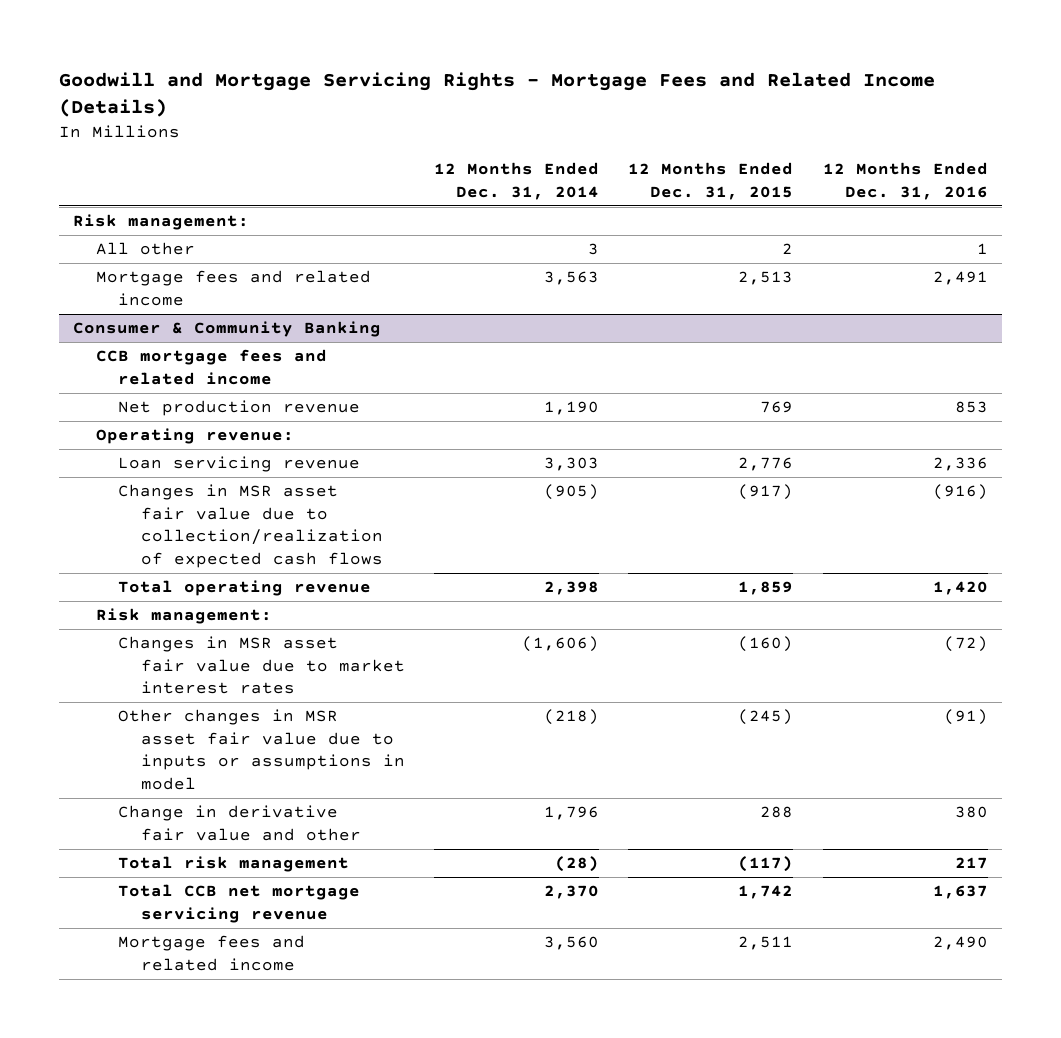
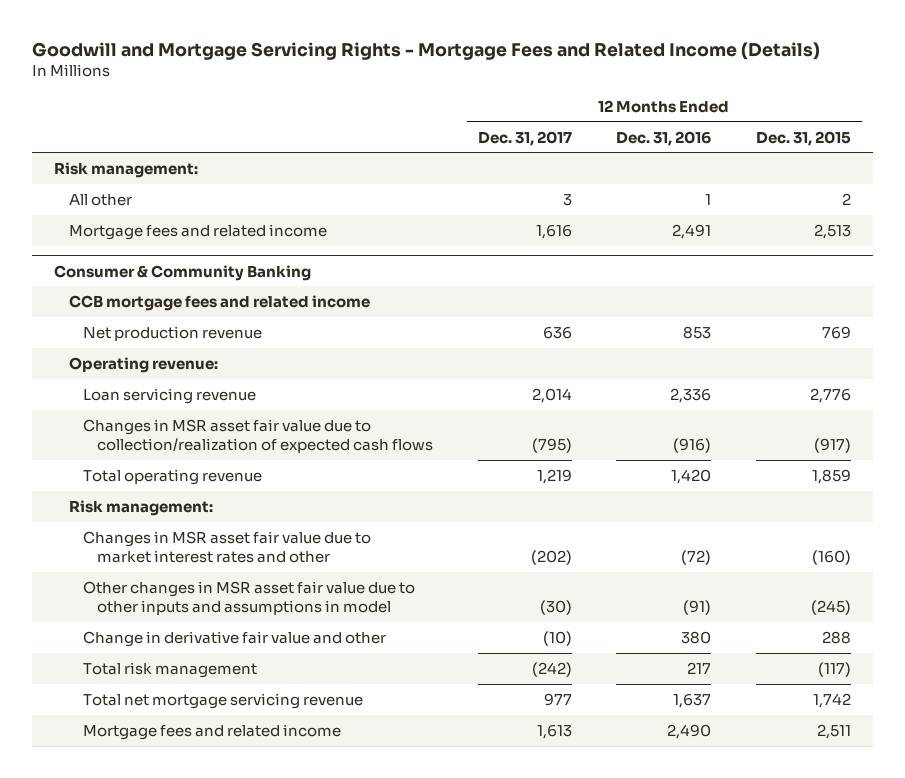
[433,162,599,200] 12 Months Ended Dec. 31, 2014 -> none
none -> [477,130,572,146] Dec. 31, 2017
[118,636,405,695] Changes in MSR asset fair value due to market interest rates -> [83,530,372,564] Changes in MSR asset fair value due to market interest rates and other
[118,709,405,790] Other changes in MSR asset fair value due to inputs or assumptions in model -> [83,580,416,616] Other changes in MSR asset fair value due to other inputs and assumptions in model
[118,884,361,923] Total CCB net mortgage servicing revenue -> [83,692,364,709] Total net mortgage servicing revenue

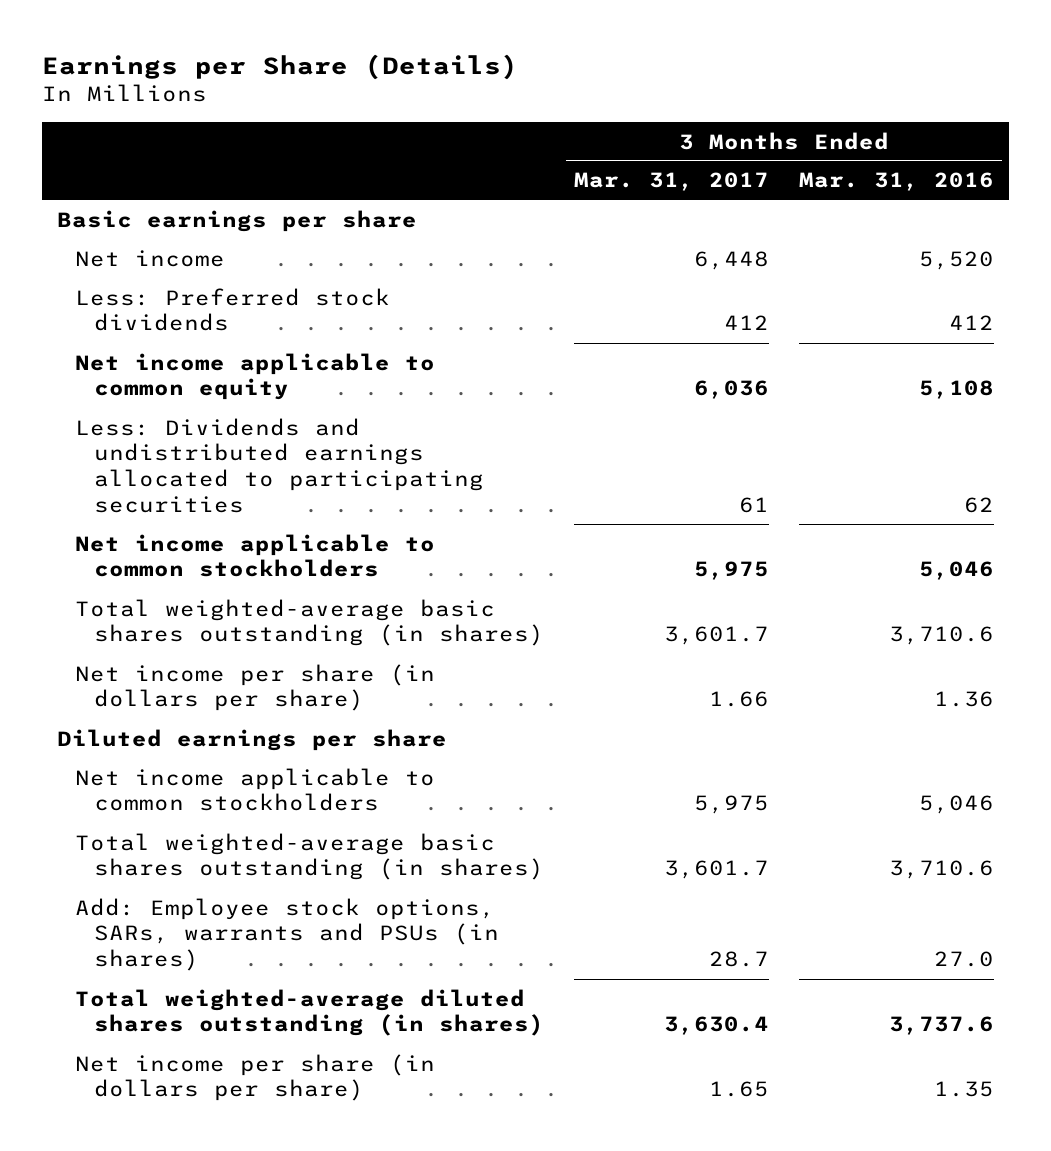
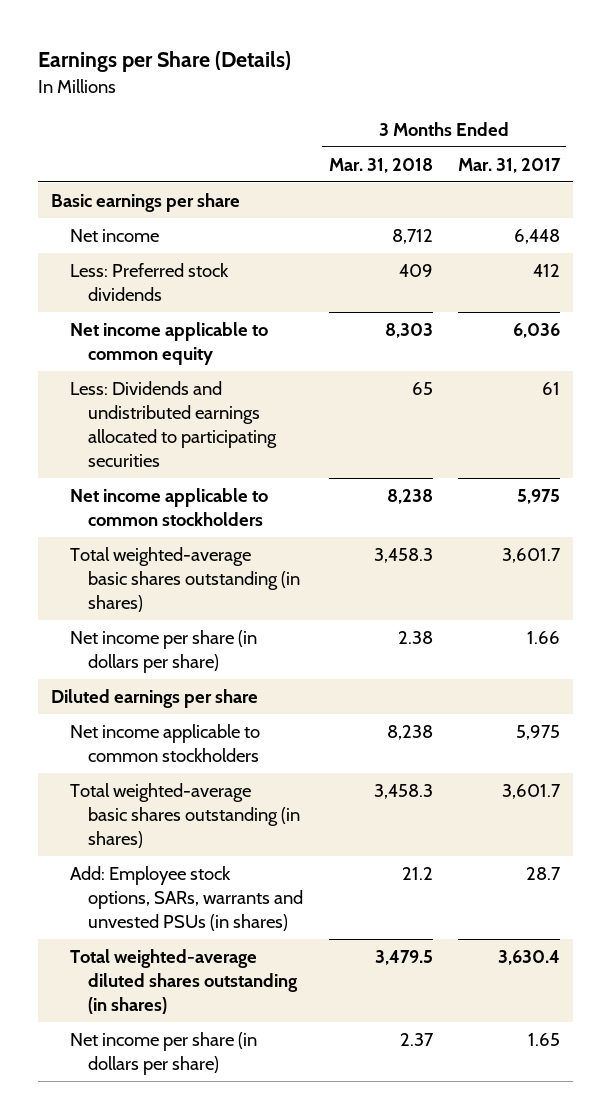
[798,172,994,192] Mar. 31, 2016 -> none
none -> [328,157,433,173] Mar. 31, 2018
[75,897,499,972] Add: Employee stock options, SARs, warrants and PSUs (in shares) -> [69,866,304,931] Add: Employee stock options, SARs, warrants and unvested PSUs (in shares)

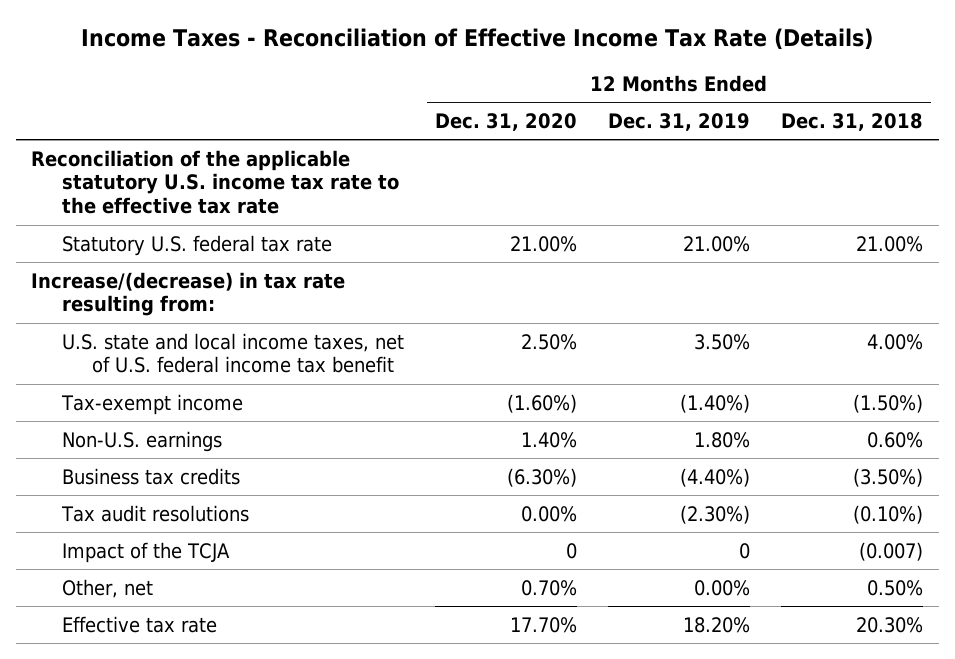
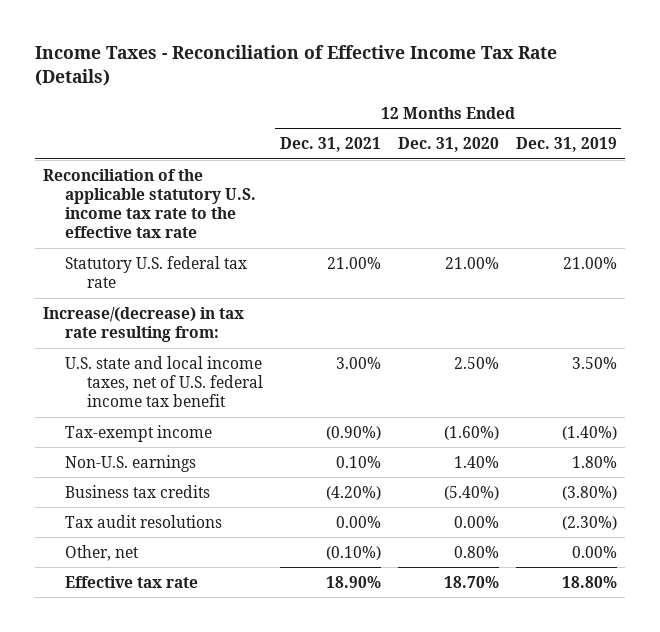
[781,112,924,131] Dec. 31, 2018 -> none
none -> [279,136,381,152] Dec. 31, 2021
[506,467,577,487] (6.30%) -> [443,485,499,500] (5.40%)
[680,467,751,487] (4.40%) -> [561,485,617,500] (3.80%)
[61,541,230,563] Impact of the TCJA -> none
[520,579,577,596] 0.70% -> [453,545,499,558] 0.80%
[509,616,577,633] 17.70% -> [443,575,499,588] 18.70%
[683,616,751,633] 18.20% -> [561,575,617,588] 18.80%

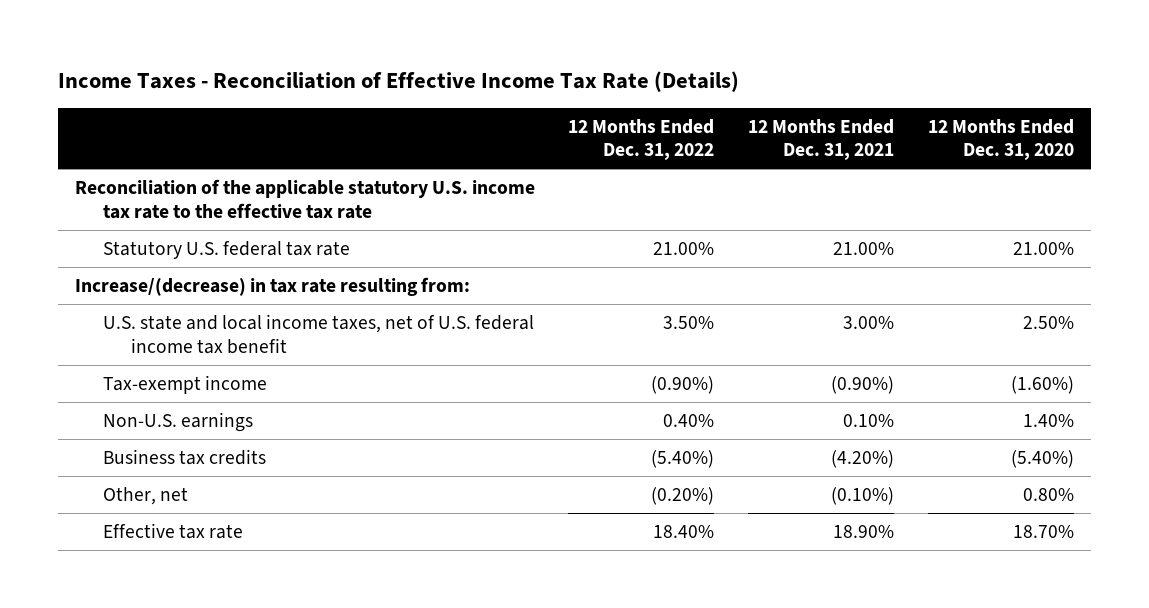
[515,136,617,152] Dec. 31, 2019 -> none
none -> [568,118,715,161] 12 Months Ended Dec. 31, 2022
[64,514,222,528] Tax audit resolutions -> none

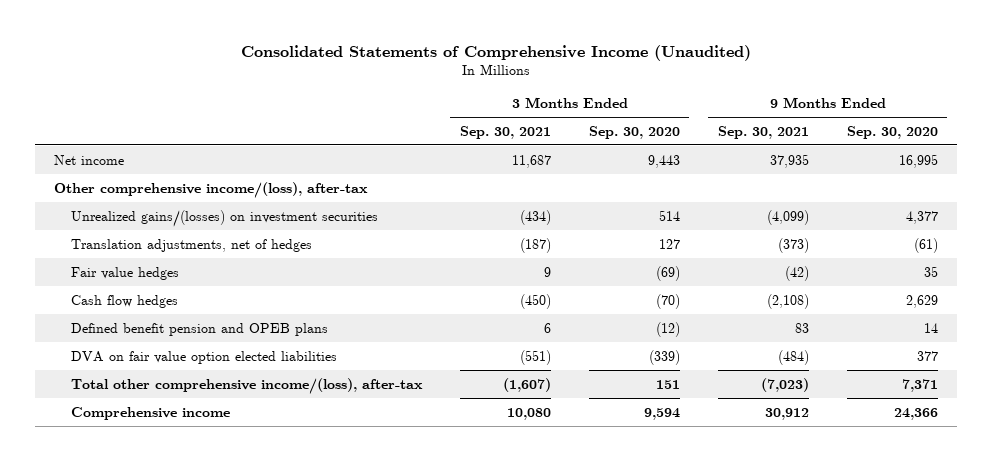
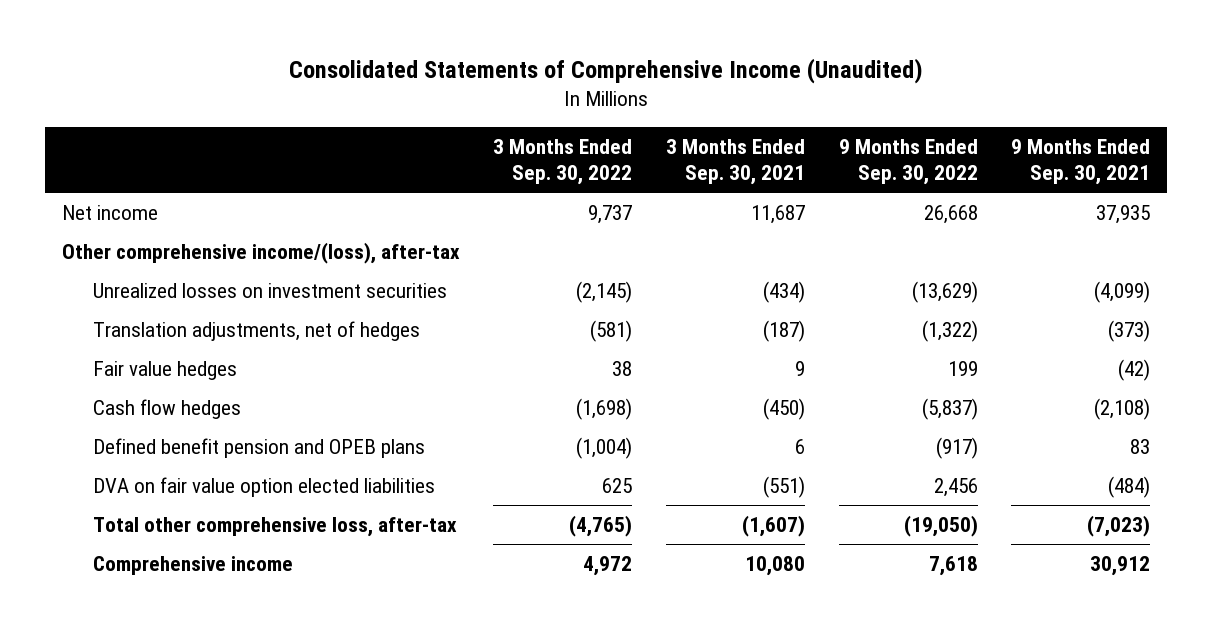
[588,125,680,139] Sep. 30, 2020 -> none
[846,125,938,139] Sep. 30, 2020 -> none
none -> [493,138,633,185] 3 Months Ended Sep. 30, 2022
none -> [838,138,978,185] 9 Months Ended Sep. 30, 2022
[71,209,379,227] Unrealized gains/(losses) on investment securities -> [93,282,448,298] Unrealized losses on investment securities
[71,377,424,394] Total other comprehensive income/(loss), after-tax -> [93,516,458,537] Total other comprehensive loss, after-tax

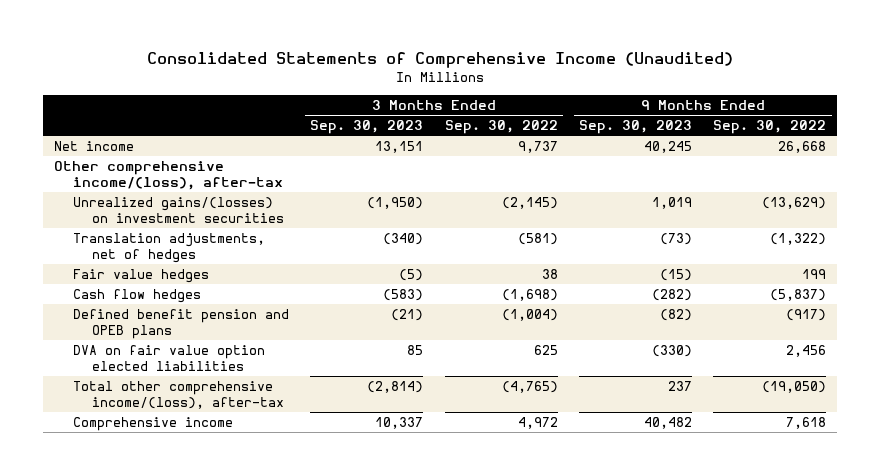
[666,138,806,185] 3 Months Ended Sep. 30, 2021 -> none
[1011,138,1151,185] 9 Months Ended Sep. 30, 2021 -> none
none -> [310,120,424,135] Sep. 30, 2023
none -> [579,120,693,135] Sep. 30, 2023
[93,282,448,298] Unrealized losses on investment securities -> [72,197,284,223] Unrealized gains/(losses) on investment securities
[93,516,458,537] Total other comprehensive loss, after-tax -> [72,381,284,409] Total other comprehensive income/(loss), after-tax

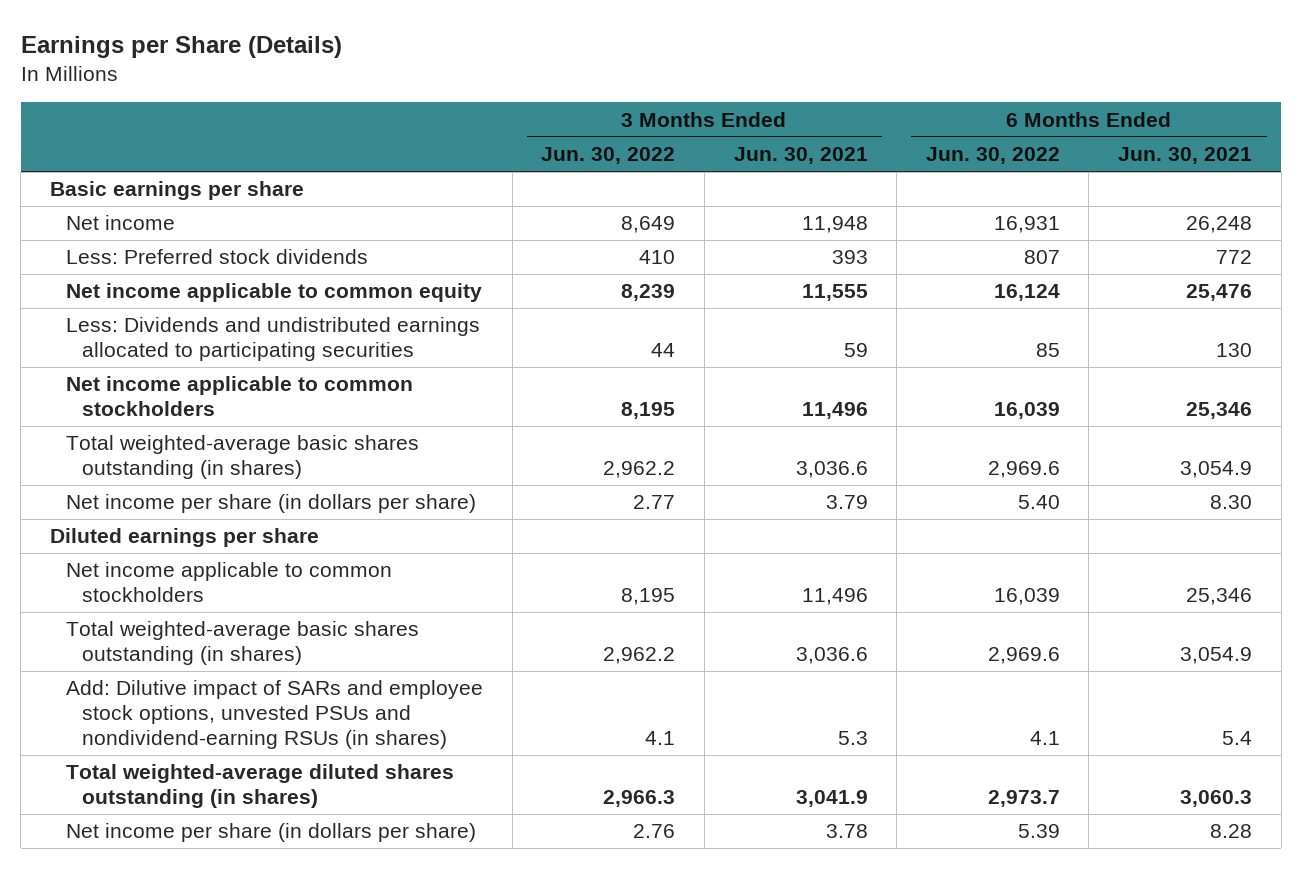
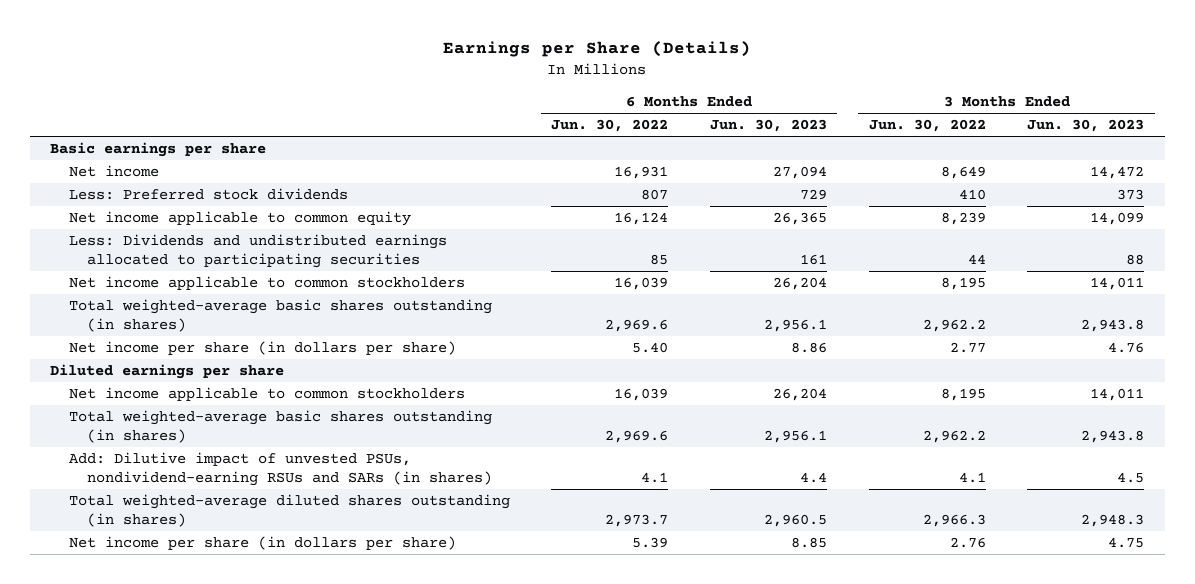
[733,147,868,165] Jun. 30, 2021 -> none
[1118,147,1253,165] Jun. 30, 2021 -> none
none -> [710,119,828,133] Jun. 30, 2023
none -> [1027,119,1145,133] Jun. 30, 2023
[65,680,483,749] Add: Dilutive impact of SARs and employee stock options, unvested PSUs and nondividend-earning RSUs (in shares) -> [68,452,492,487] Add: Dilutive impact of unvested PSUs, nondividend-earning RSUs and SARs (in shares)

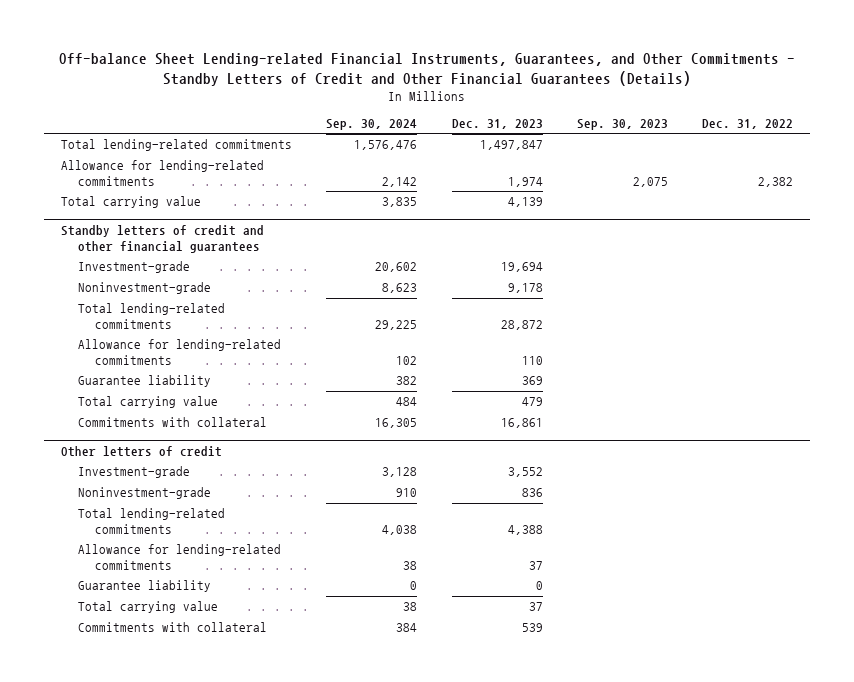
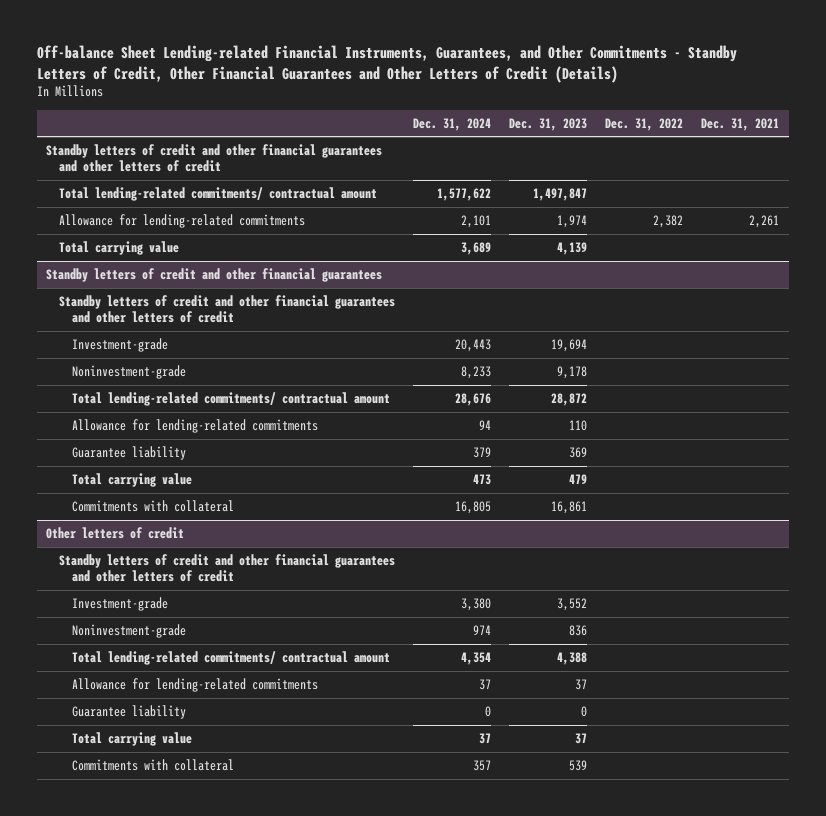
[59,53,796,86] Off-balance Sheet Lending-related Financial Instruments, Guarantees, and Other Commitments - Standby Letters of Credit and Other Financial Guarantees (Details) -> [37,44,738,83] Off-balance Sheet Lending-related Financial Instruments, Guarantees, and Other Commitments - Standby Letters of Credit, Other Financial Guarantees and Other Letters of Credit (Details)
[326,118,418,130] Sep. 30, 2024 -> none
[576,118,668,130] Sep. 30, 2023 -> none
none -> [413,117,492,131] Dec. 31, 2024
none -> [701,117,780,131] Dec. 31, 2021
none -> [46,143,383,173] Standby letters of credit and other financial guarantees and other letters of credit
[60,139,292,152] Total lending-related commitments -> [59,186,378,201] Total lending-related commitments/ contractual amount
none -> [59,294,396,324] Standby letters of credit and other financial guarantees and other letters of credit
[78,303,226,329] Total lending-related commitments -> [72,391,391,406] Total lending-related commitments/ contractual amount
none -> [59,553,396,583] Standby letters of credit and other financial guarantees and other letters of credit
[78,508,226,534] Total lending-related commitments -> [72,650,391,665] Total lending-related commitments/ contractual amount

